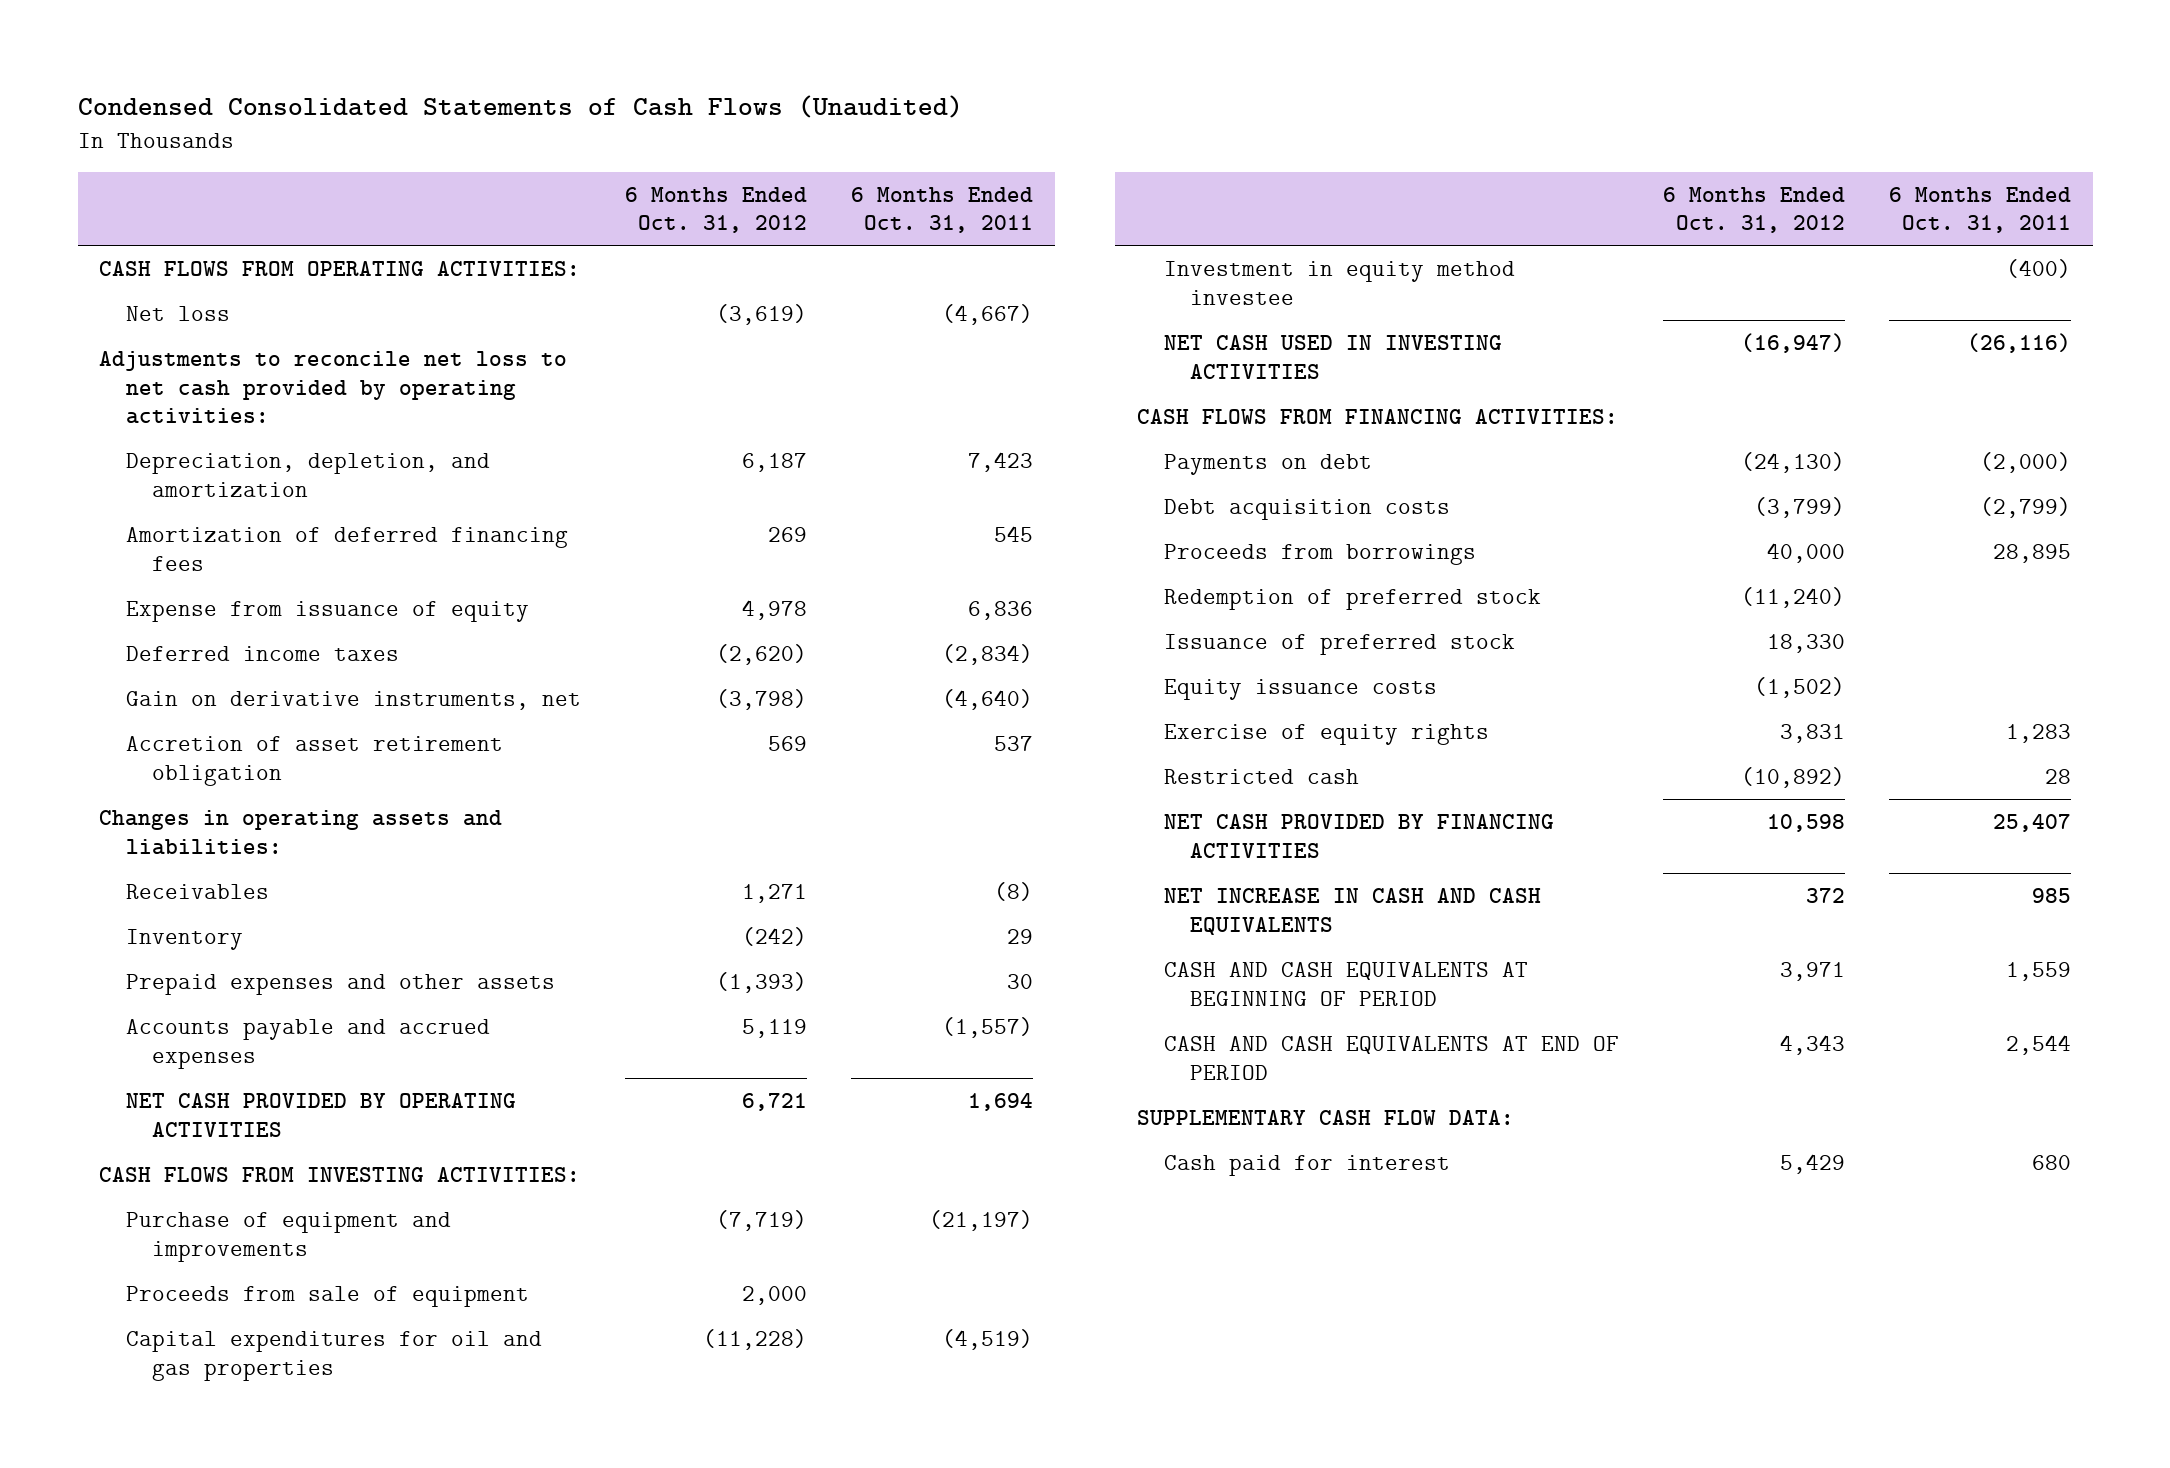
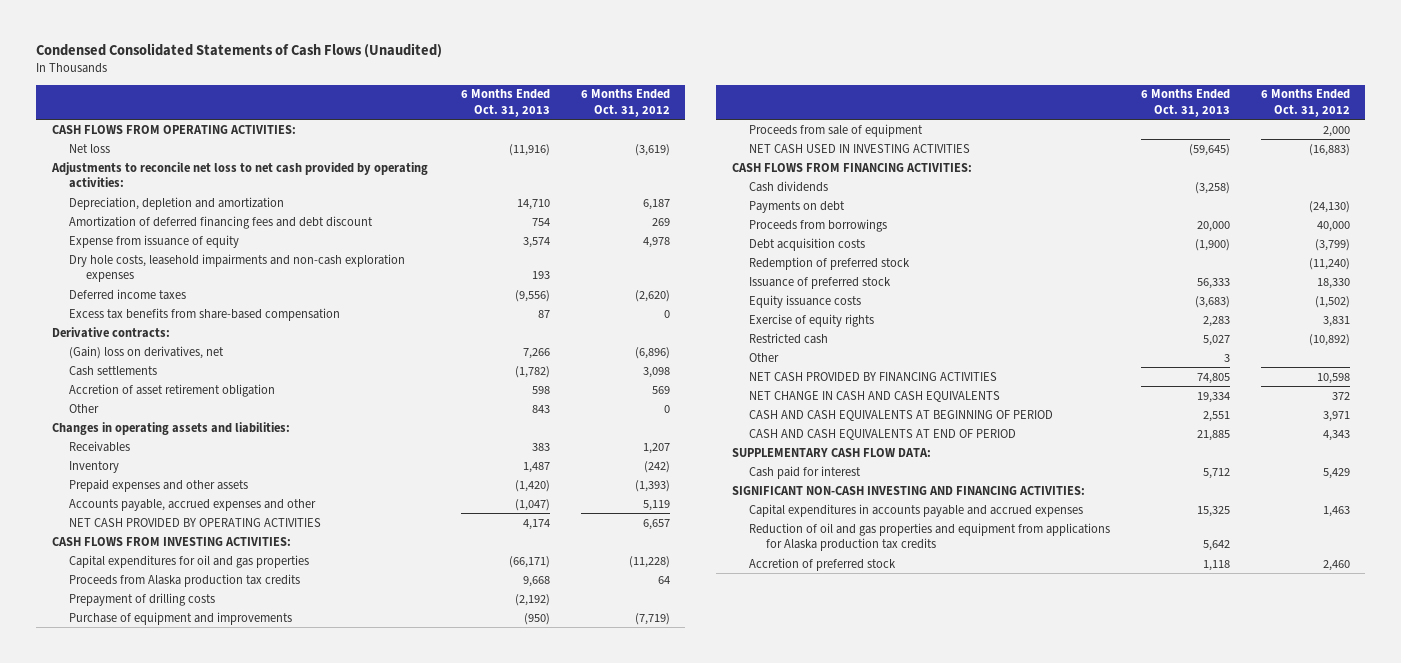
[850,186,1033,234] 6 Months Ended Oct. 31, 2011 -> none
none -> [460,89,550,117] 6 Months Ended Oct. 31, 2013
[125,452,490,497] Depreciation, depletion, and amortization -> [68,196,284,210] Depreciation, depletion and amortization
[125,526,568,571] Amortization of deferred financing fees -> [68,215,373,229] Amortization of deferred financing fees and debt discount
none -> [68,253,405,283] Dry hole costs, leasehold impairments and non-cash exploration expenses
[125,690,581,710] Gain on derivative instruments, net -> none
none -> [68,307,340,321] Excess tax benefits from share-based compensation
none -> [51,326,170,338] Derivative contracts:
none -> [68,345,224,359] (Gain) loss on derivatives, net
none -> [68,365,157,376] Cash settlements
none -> [68,403,99,413] Other
[741,883,807,903] 1,271 -> [642,442,670,454] 1,207
[125,1018,490,1069] Accounts payable and accrued expenses -> [68,498,316,511] Accounts payable, accrued expenses and other
[741,1092,807,1111] 6,721 -> [642,518,670,530] 6,657
[125,1330,542,1381] Capital expenditures for oil and gas properties -> [68,554,309,568] Capital expenditures for oil and gas properties
none -> [68,573,300,587] Proceeds from Alaska production tax credits
none -> [68,592,215,606] Prepayment of drilling costs
[1163,260,1515,305] Investment in equity method investee -> none
[1740,332,1845,353] (16,947) -> [1308,143,1350,156] (16,883)
none -> [748,180,828,192] Cash dividends
[1163,498,1450,520] Debt acquisition costs -> [748,237,865,251] Debt acquisition costs
none -> [748,352,779,362] Other
[1163,887,1541,935] NET INCREASE IN CASH AND CASH EQUIVALENTS -> [748,390,1000,402] NET CHANGE IN CASH AND CASH EQUIVALENTS
none -> [731,485,1085,495] SIGNIFICANT NON-CASH INVESTING AND FINANCING ACTIVITIES:
none -> [748,503,1083,517] Capital expenditures in accounts payable and accrued expenses
none -> [748,522,1110,552] Reduction of oil and gas properties and equipment from applications for Alaska production tax credits
none -> [748,557,896,571] Accretion of preferred stock

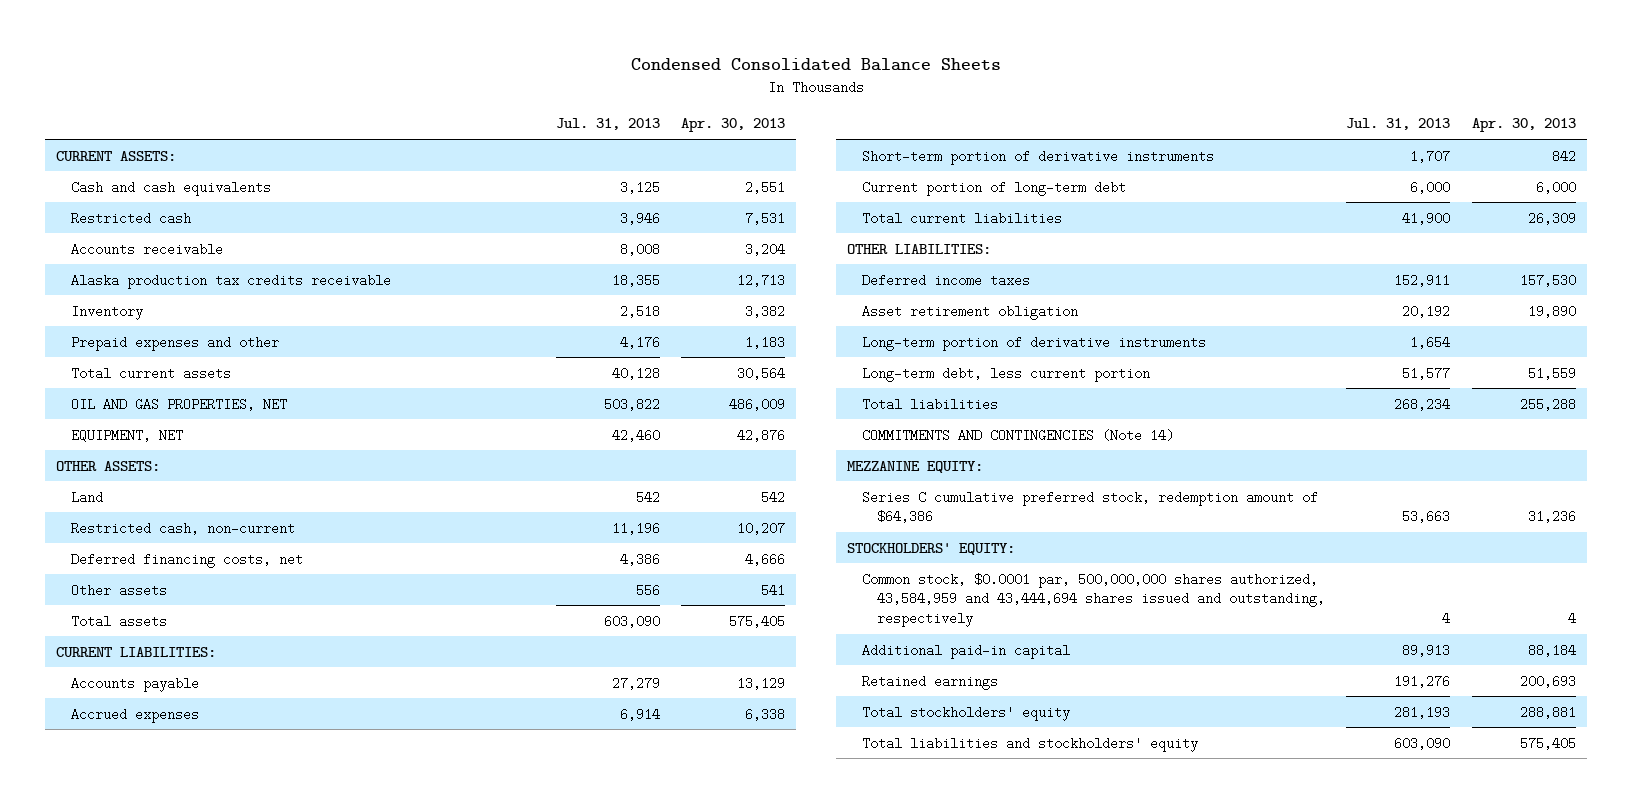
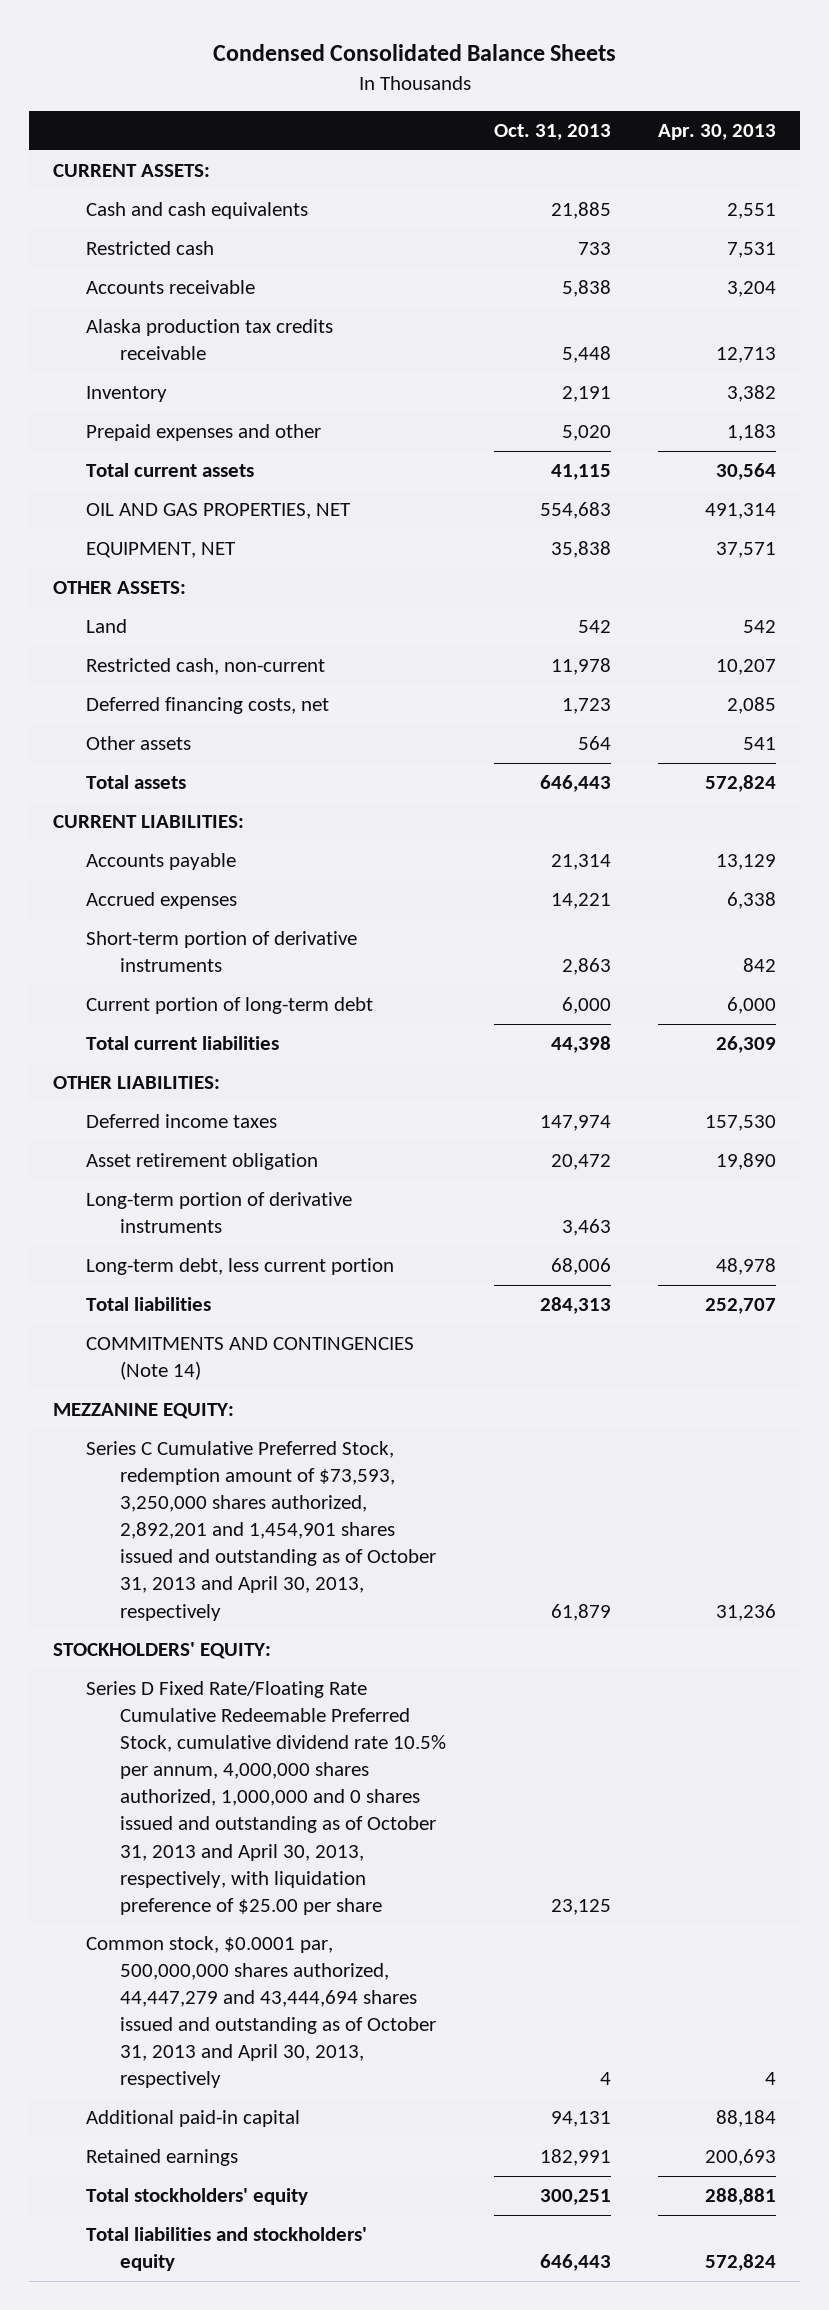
[555,118,660,131] Jul. 31, 2013 -> none
none -> [493,123,611,140] Oct. 31, 2013
[729,397,786,411] 486,009 -> [705,503,777,520] 491,314
[737,428,786,442] 42,876 -> [716,542,777,559] 37,571
[745,552,786,566] 4,666 -> [727,697,777,715] 2,085
[729,614,786,628] 575,405 -> [705,775,777,793] 572,824
[1527,366,1576,380] 51,559 -> [716,1258,777,1276] 48,978
[1519,397,1576,411] 255,288 -> [705,1298,777,1315] 252,707
[861,490,1318,524] Series C cumulative preferred stock, redemption amount of $64,386 -> [86,1441,436,1621] Series C Cumulative Preferred Stock, redemption amount of $73,593, 3,250,000 shares authorized, 2,892,201 and 1,454,901 shares issued and outstanding as of October 31, 2013 and April 30, 2013, respectively
none -> [86,1681,446,1915] Series D Fixed Rate/Floating Rate Cumulative Redeemable Preferred Stock, cumulative dividend rate 10.5% per annum, 4,000,000 shares authorized, 1,000,000 and 0 shares issued and outstanding as of October 31, 2013 and April 30, 2013, respectively, with liquidation preference of $25.00 per share
[861,572,1325,627] Common stock, $0.0001 par, 500,000,000 shares authorized, 43,584,959 and 43,444,694 shares issued and outstanding, respectively -> [86,1936,436,2089] Common stock, $0.0001 par, 500,000,000 shares authorized, 44,447,279 and 43,444,694 shares issued and outstanding as of October 31, 2013 and April 30, 2013, respectively
[1519,736,1576,750] 575,405 -> [705,2254,777,2272] 572,824

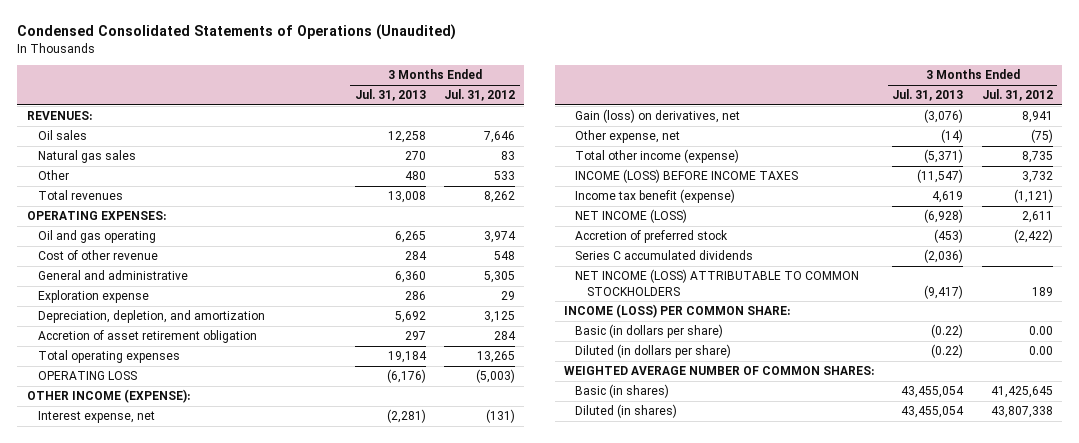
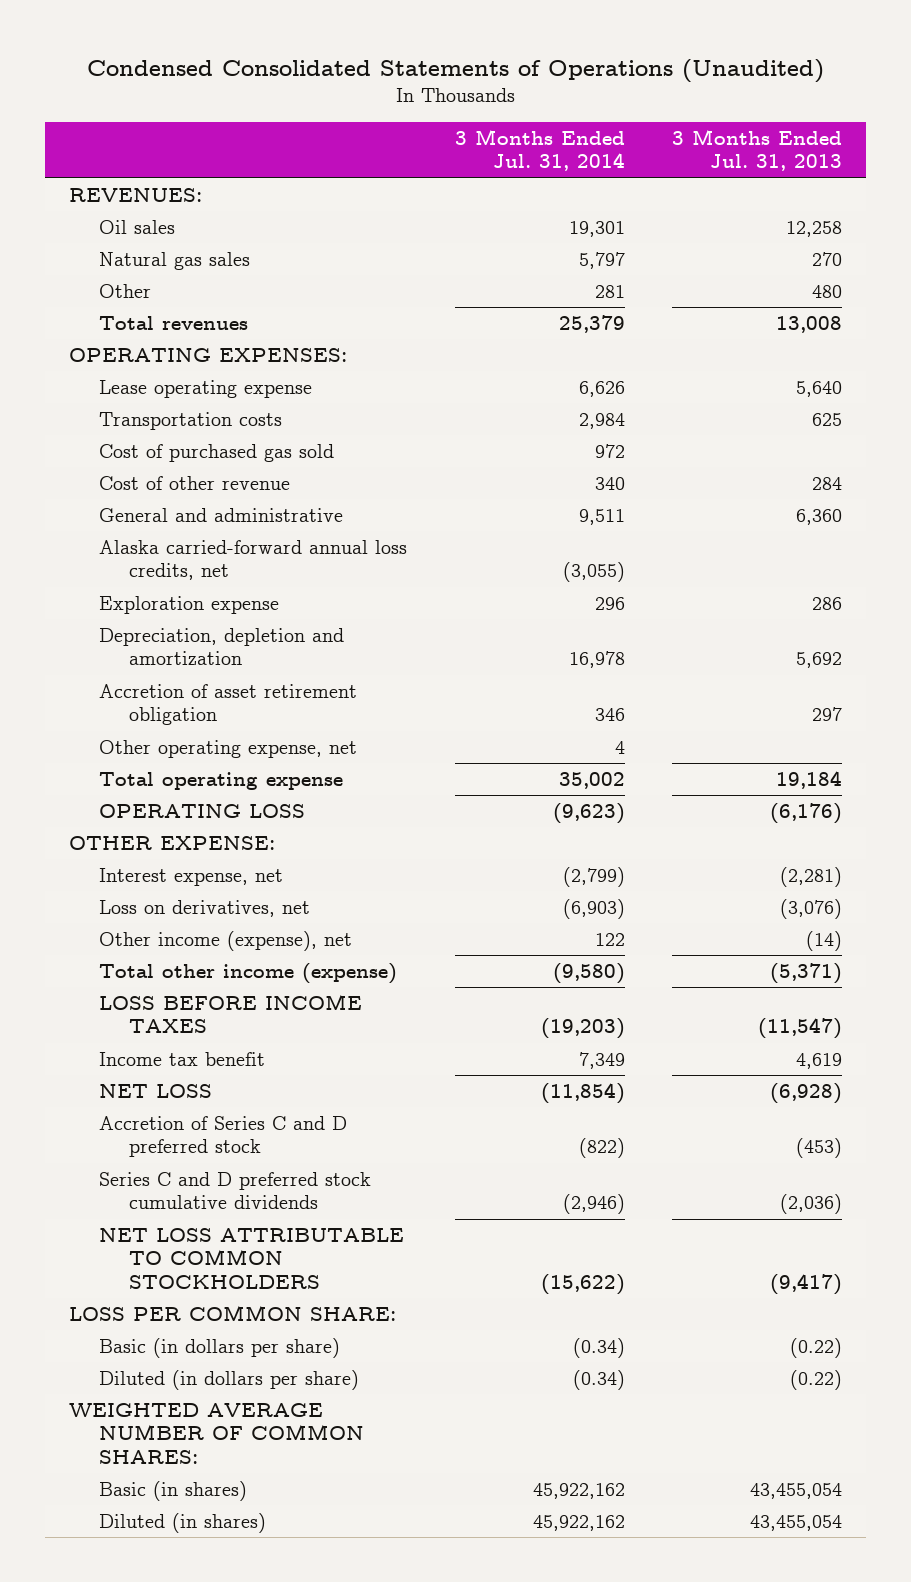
[444,89,516,102] Jul. 31, 2012 -> none
none -> [454,128,625,172] 3 Months Ended Jul. 31, 2014
[37,230,156,244] Oil and gas operating -> none
none -> [98,380,312,399] Lease operating expense
none -> [98,412,282,431] Transportation costs
none -> [98,444,334,463] Cost of purchased gas sold
none -> [98,540,407,581] Alaska carried-forward annual loss credits, net
[37,310,265,324] Depreciation, depletion, and amortization -> [98,628,344,667] Depreciation, depletion and amortization
none -> [98,740,357,759] Other operating expense, net
[37,350,180,364] Total operating expenses -> [98,772,343,791] Total operating expense
[26,389,190,404] OTHER INCOME (EXPENSE): -> [69,836,276,851] OTHER EXPENSE:
[575,109,741,124] Gain (loss) on derivatives, net -> [98,900,310,918] Loss on derivatives, net
[575,130,681,144] Other expense, net -> [98,931,352,952] Other income (expense), net
[575,169,799,184] INCOME (LOSS) BEFORE INCOME TAXES -> [98,994,362,1034] LOSS BEFORE INCOME TAXES
[575,189,736,204] Income tax benefit (expense) -> [98,1052,265,1067] Income tax benefit
[575,209,688,224] NET INCOME (LOSS) -> [98,1084,212,1099] NET LOSS
[575,230,729,244] Accretion of preferred stock -> [98,1116,347,1158] Accretion of Series C and D preferred stock
[575,250,754,261] Series C accumulated dividends -> [98,1172,371,1210] Series C and D preferred stock cumulative dividends
[575,269,860,296] NET INCOME (LOSS) ATTRIBUTABLE TO COMMON STOCKHOLDERS -> [98,1228,404,1289] NET LOSS ATTRIBUTABLE TO COMMON STOCKHOLDERS
[564,304,791,319] INCOME (LOSS) PER COMMON SHARE: -> [69,1305,397,1322] LOSS PER COMMON SHARE:

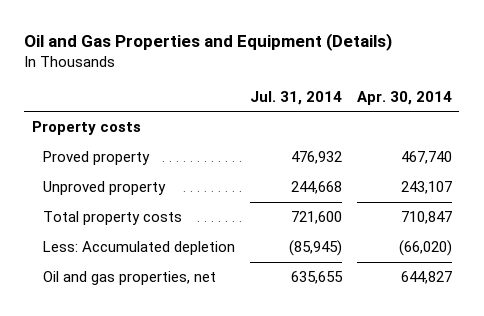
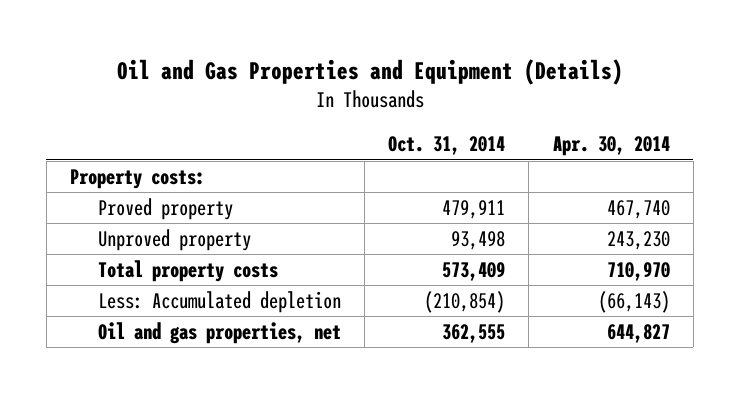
[249,90,342,105] Jul. 31, 2014 -> none
none -> [388,136,506,156] Oct. 31, 2014
[31,121,141,136] Property costs -> [70,169,206,190] Property costs:
[400,181,452,195] 243,107 -> [606,231,670,251] 243,230
[400,211,452,225] 710,847 -> [606,262,670,282] 710,970
[398,240,452,257] (66,020) -> [597,291,670,314] (66,143)

